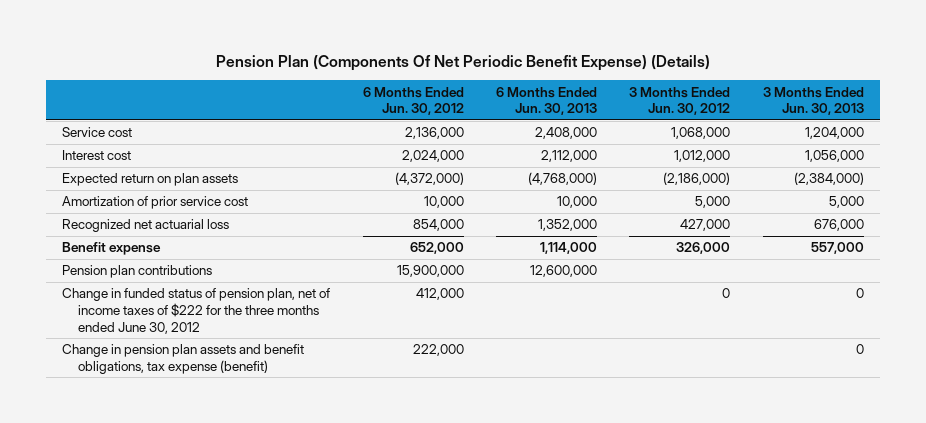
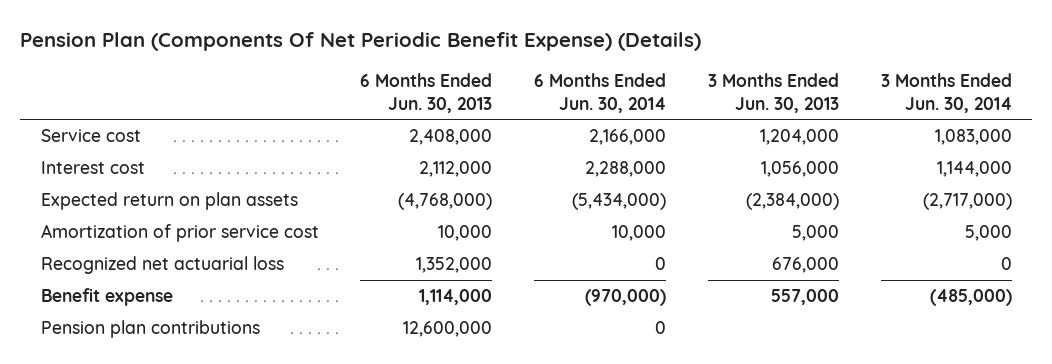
[362,86,464,116] 6 Months Ended Jun. 30, 2012 -> none
[629,86,731,116] 3 Months Ended Jun. 30, 2012 -> none
none -> [534,72,667,113] 6 Months Ended Jun. 30, 2014
none -> [880,72,1012,113] 3 Months Ended Jun. 30, 2014
[62,288,331,334] Change in funded status of pension plan, net of income taxes of $222 for the three months ended June 30, 2012 -> none
[62,344,305,374] Change in pension plan assets and benefit obligations, tax expense (benefit) -> none

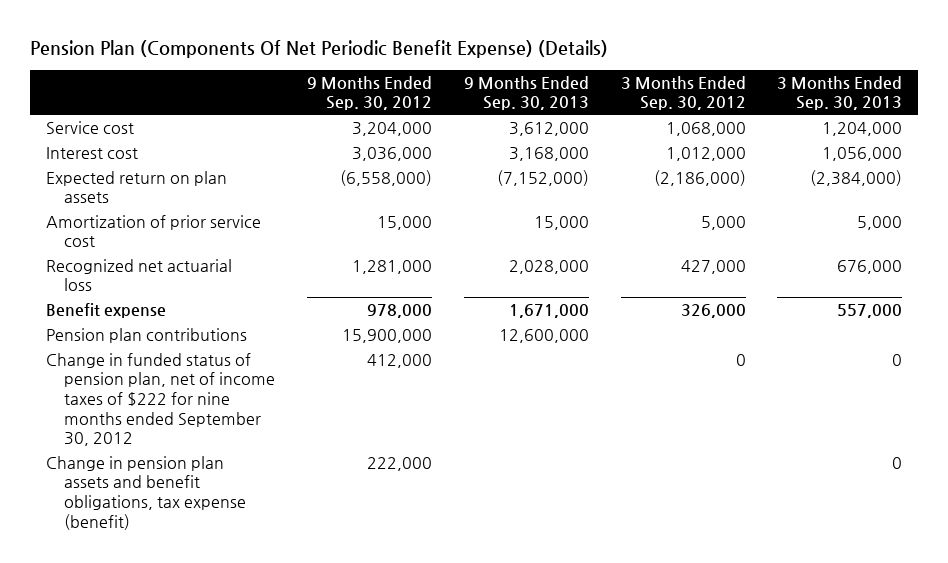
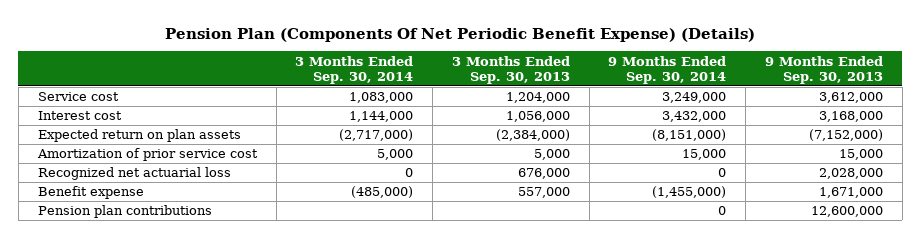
[307,75,433,111] 9 Months Ended Sep. 30, 2012 -> none
[620,75,746,111] 3 Months Ended Sep. 30, 2012 -> none
none -> [295,55,414,85] 3 Months Ended Sep. 30, 2014
none -> [608,55,727,85] 9 Months Ended Sep. 30, 2014
[45,352,276,447] Change in funded status of pension plan, net of income taxes of $222 for nine months ended September 30, 2012 -> none
[45,455,247,530] Change in pension plan assets and benefit obligations, tax expense (benefit) -> none

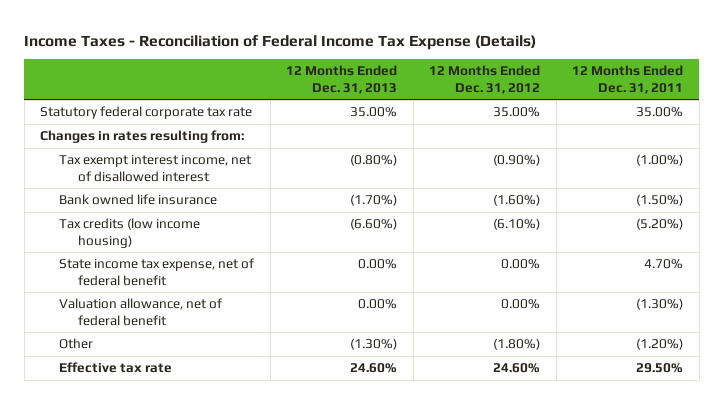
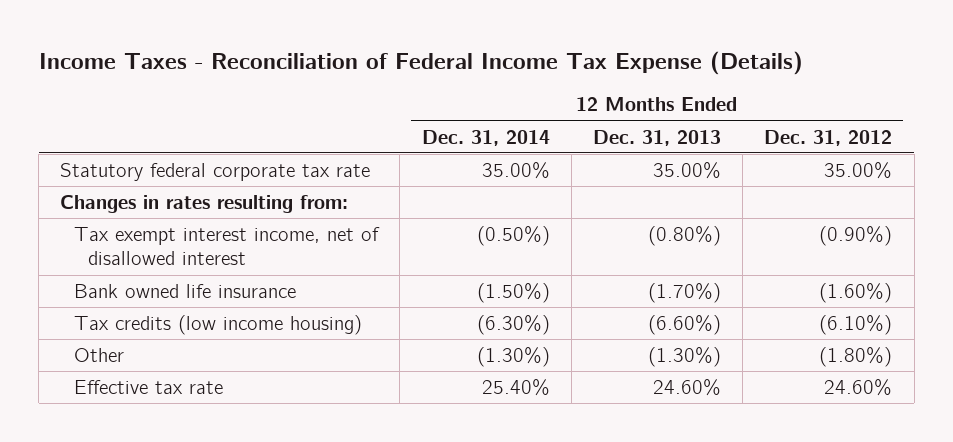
[572,65,684,94] 12 Months Ended Dec. 31, 2011 -> none
none -> [421,129,550,146] Dec. 31, 2014
[59,258,256,286] State income tax expense, net of federal benefit -> none
[59,298,224,326] Valuation allowance, net of federal benefit -> none

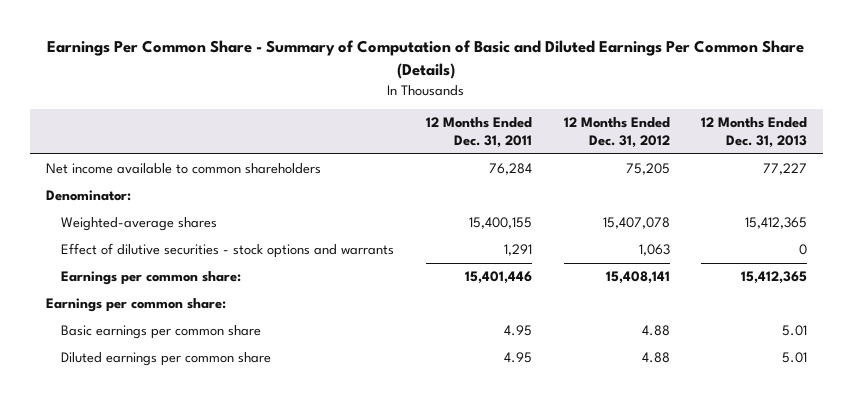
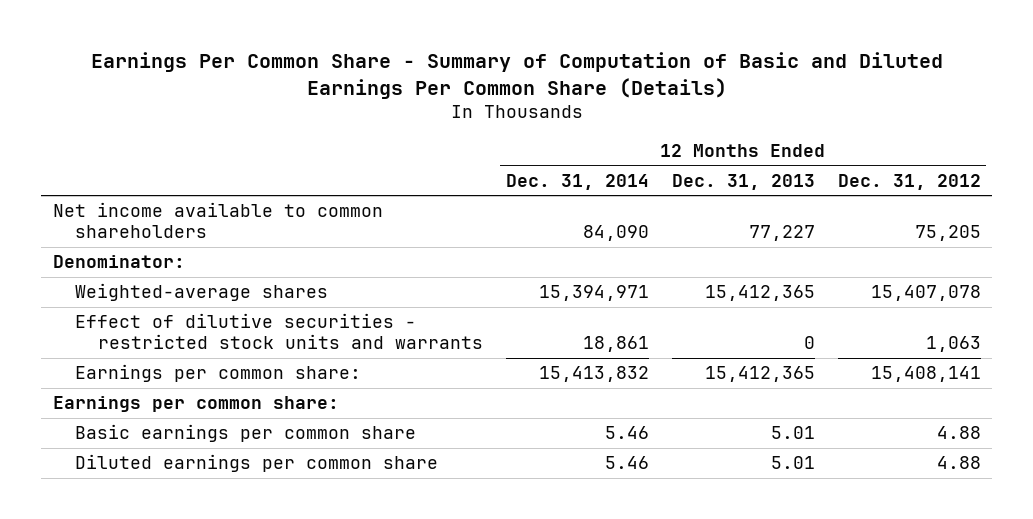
[425,117,532,149] 12 Months Ended Dec. 31, 2011 -> none
none -> [505,173,649,190] Dec. 31, 2014
[61,243,395,259] Effect of dilutive securities - stock options and warrants -> [75,313,483,350] Effect of dilutive securities - restricted stock units and warrants

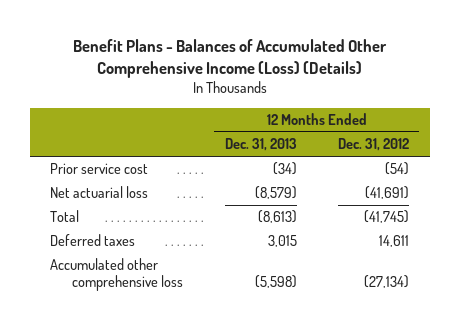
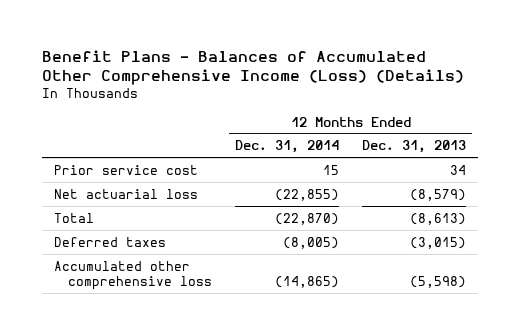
[338,138,410,152] Dec. 31, 2012 -> none
none -> [235,140,340,154] Dec. 31, 2014
[272,162,297,176] (34) -> [450,164,467,175] 34
[267,235,297,248] 3,015 -> [410,236,467,249] (3,015)

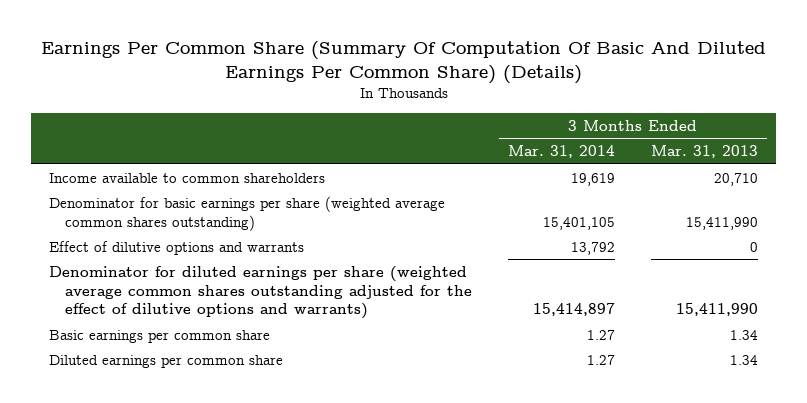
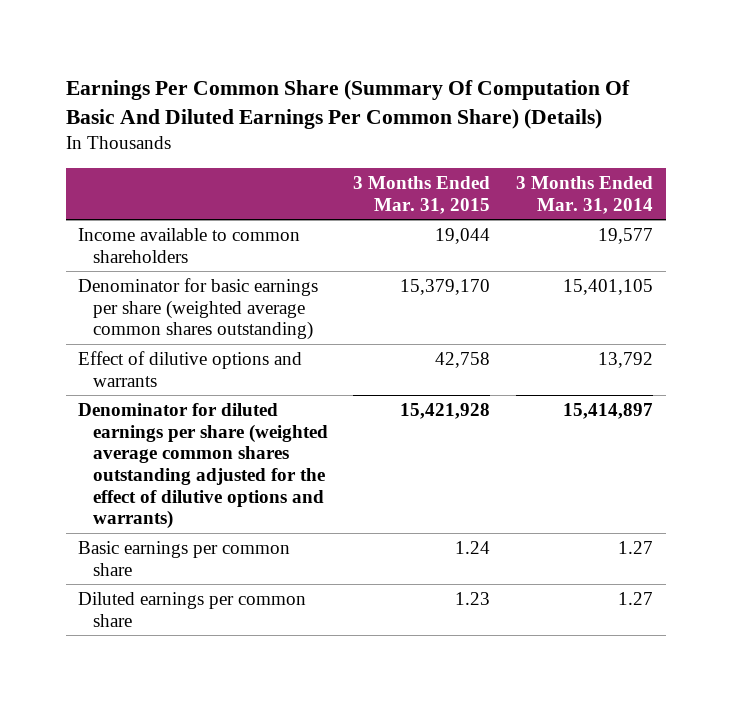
[651,145,759,159] Mar. 31, 2013 -> none
none -> [353,175,491,214] 3 Months Ended Mar. 31, 2015
[571,172,616,186] 19,619 -> [597,227,653,244] 19,577

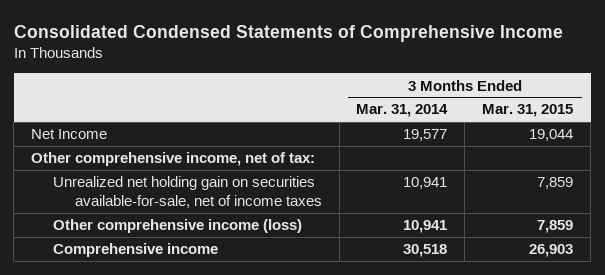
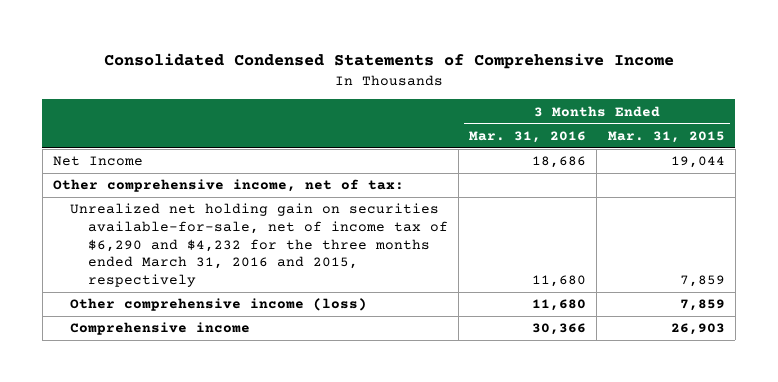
[356,104,449,118] Mar. 31, 2014 -> none
none -> [469,130,587,143] Mar. 31, 2016
[53,176,322,209] Unrealized net holding gain on securities available-for-sale, net of income taxes -> [70,203,448,288] Unrealized net holding gain on securities available-for-sale, net of income tax of $6,290 and $4,232 for the three months ended March 31, 2016 and 2015, respectively

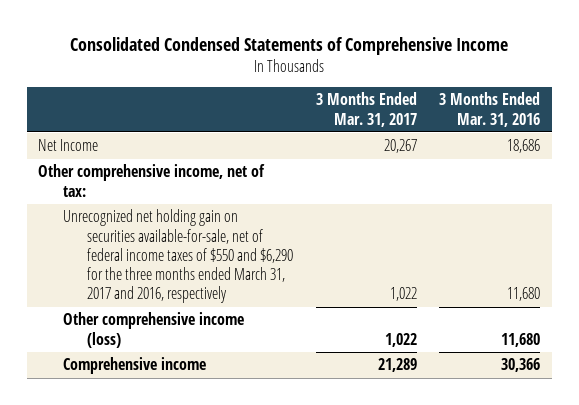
[607,130,725,143] Mar. 31, 2015 -> none
none -> [315,92,417,127] 3 Months Ended Mar. 31, 2017
[70,203,448,288] Unrealized net holding gain on securities available-for-sale, net of income tax of $6,290 and $4,232 for the three months ended March 31, 2016 and 2015, respectively -> [62,209,294,304] Unrecognized net holding gain on securities available-for-sale, net of federal income taxes of $550 and $6,290 for the three months ended March 31, 2017 and 2016, respectively

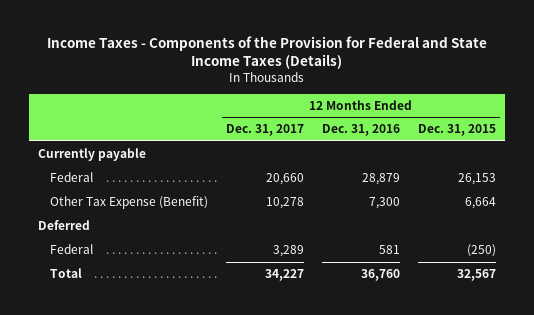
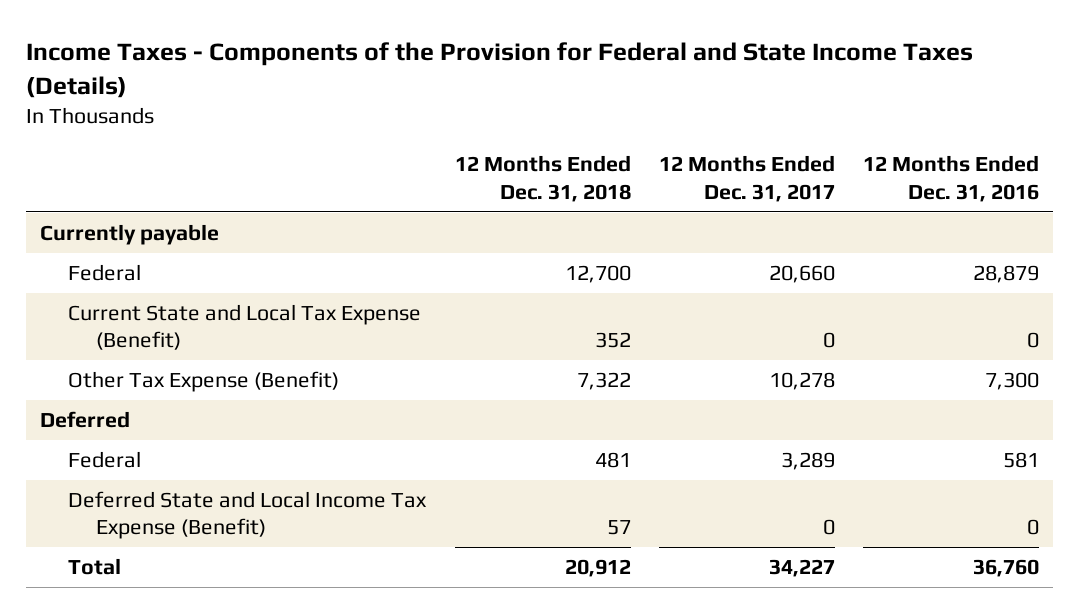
[417,124,496,137] Dec. 31, 2015 -> none
none -> [454,155,631,202] 12 Months Ended Dec. 31, 2018
none -> [68,303,422,351] Current State and Local Tax Expense (Benefit)
none -> [68,490,428,540] Deferred State and Local Income Tax Expense (Benefit)

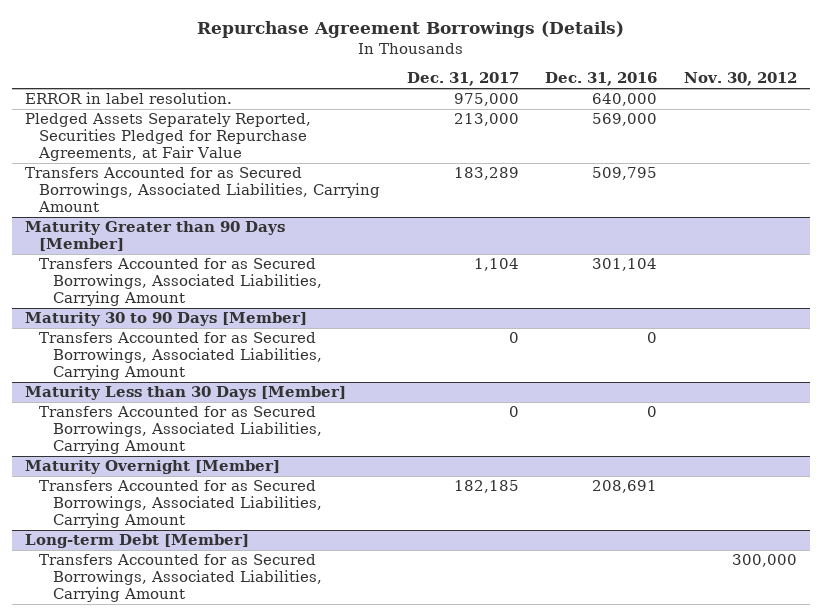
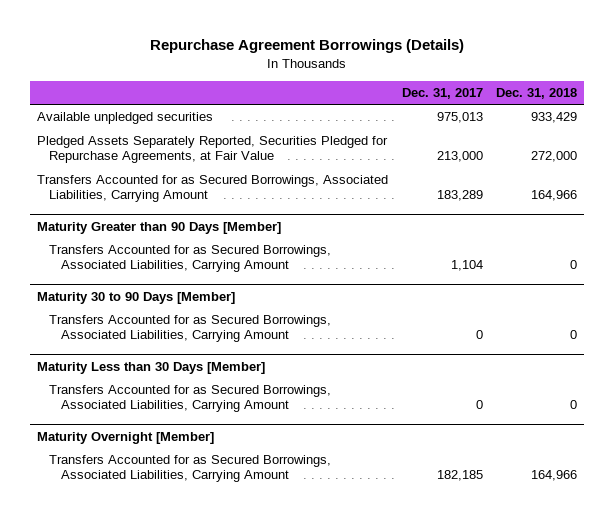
[545,72,658,87] Dec. 31, 2016 -> none
[683,72,797,87] Nov. 30, 2012 -> none
none -> [496,87,578,99] Dec. 31, 2018
[25,92,233,105] ERROR in label resolution. -> none
none -> [37,112,214,125] Available unpledged securities
[25,534,250,549] Long-term Debt [Member] -> none
[39,554,323,602] Transfers Accounted for as Secured Borrowings, Associated Liabilities, Carrying Amount -> none

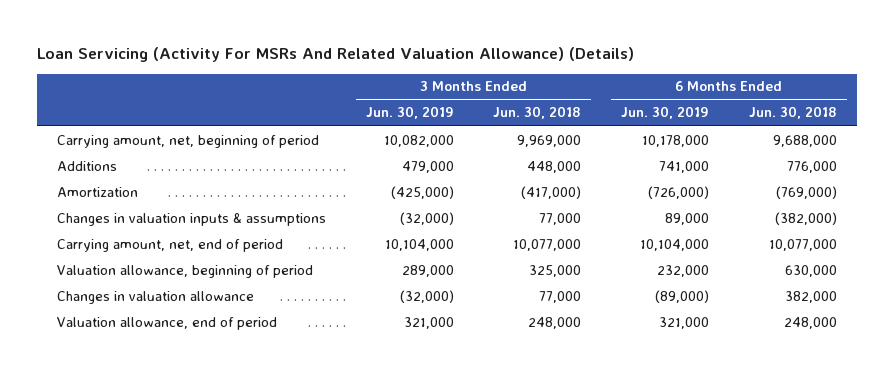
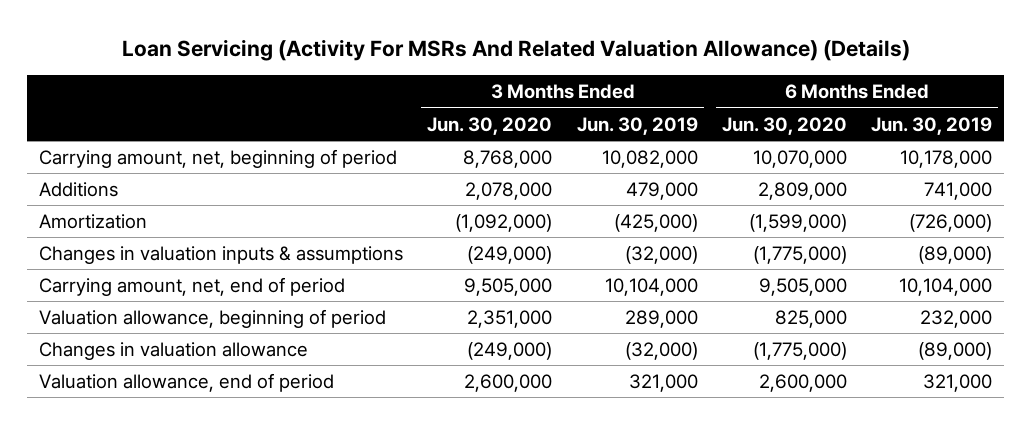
[493,106,582,120] Jun. 30, 2018 -> none
[748,106,837,120] Jun. 30, 2018 -> none
none -> [427,116,553,135] Jun. 30, 2020
none -> [721,116,847,135] Jun. 30, 2020
[665,212,710,225] 89,000 -> [918,245,993,264] (89,000)

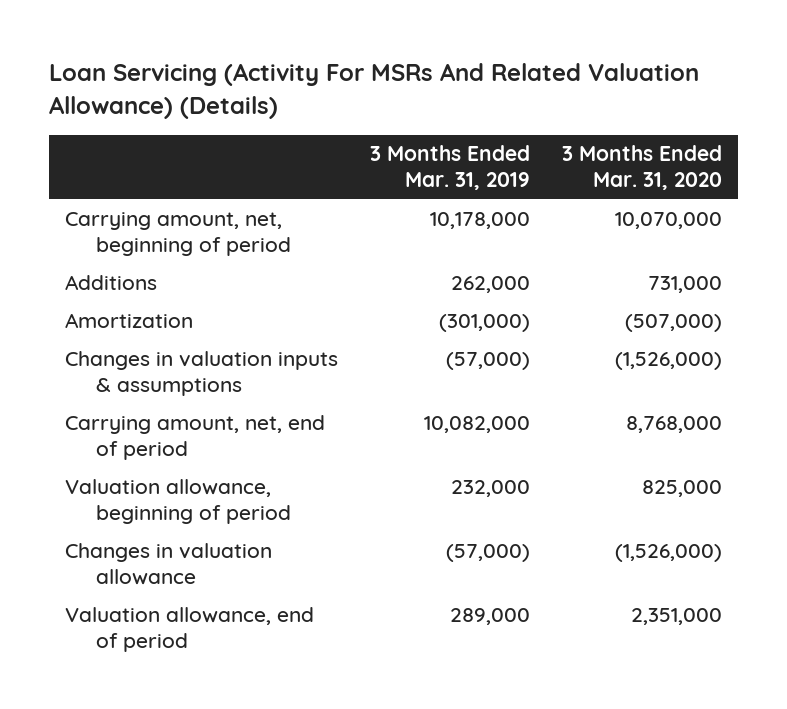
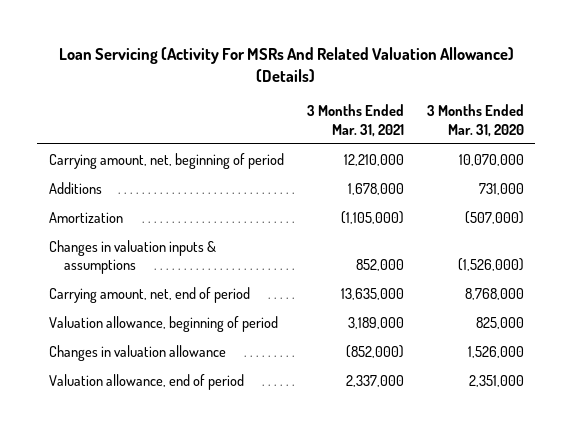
[370,145,531,191] 3 Months Ended Mar. 31, 2019 -> none
none -> [306,104,404,137] 3 Months Ended Mar. 31, 2021
[615,544,723,563] (1,526,000) -> [467,345,524,358] 1,526,000

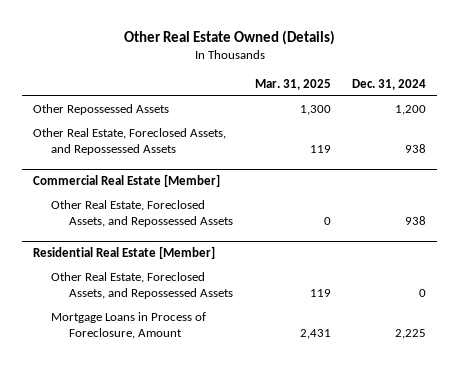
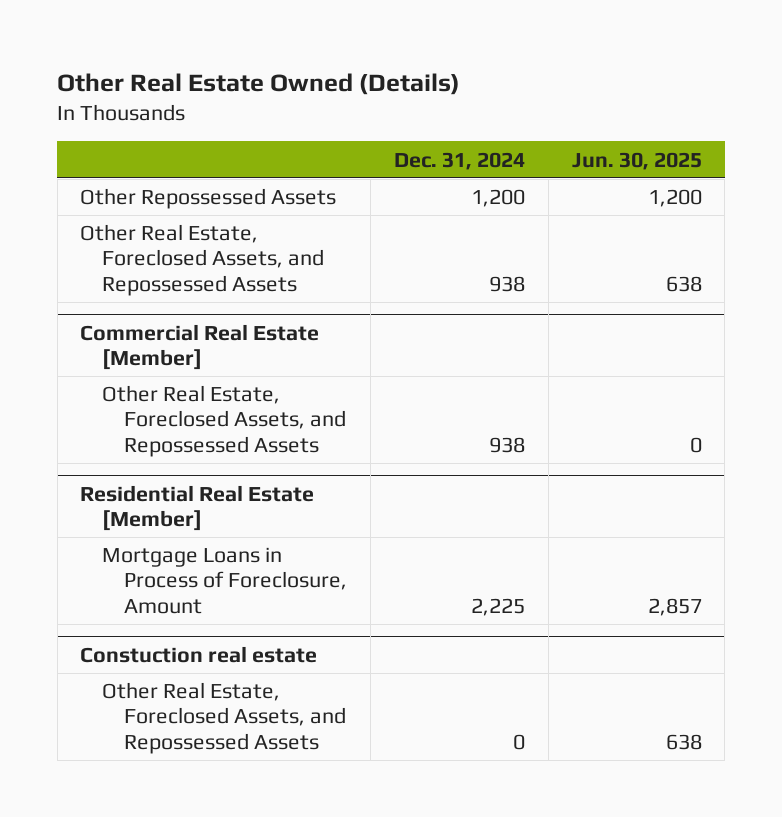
[254,78,331,90] Mar. 31, 2025 -> none
none -> [571,151,702,170] Jun. 30, 2025
[50,272,234,300] Other Real Estate, Foreclosed Assets, and Repossessed Assets -> none
none -> [80,645,318,663] Constuction real estate
none -> [102,682,346,754] Other Real Estate, Foreclosed Assets, and Repossessed Assets

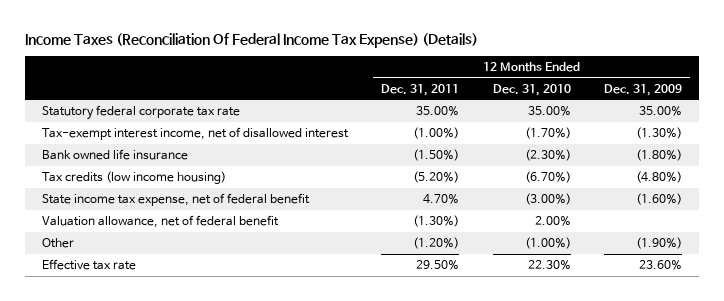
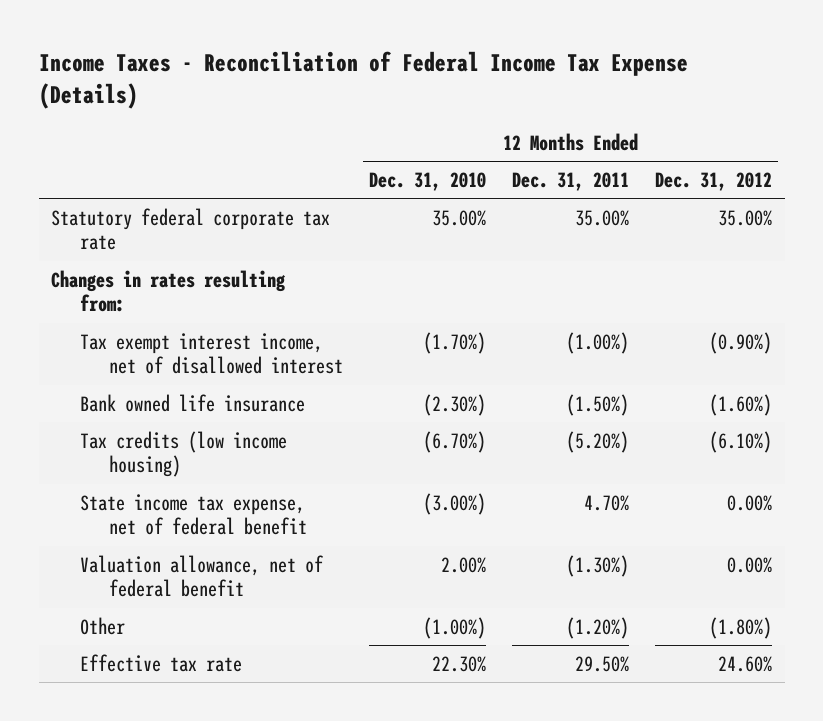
[25,32,479,48] Income Taxes (Reconciliation Of Federal Income Tax Expense) (Details) -> [38,50,688,109] Income Taxes - Reconciliation of Federal Income Tax Expense (Details)
[603,83,682,96] Dec. 31, 2009 -> none
none -> [654,171,772,191] Dec. 31, 2012
none -> [51,269,287,313] Changes in rates resulting from:
[41,127,349,141] Tax-exempt interest income, net of disallowed interest -> [80,332,344,375] Tax exempt interest income, net of disallowed interest

